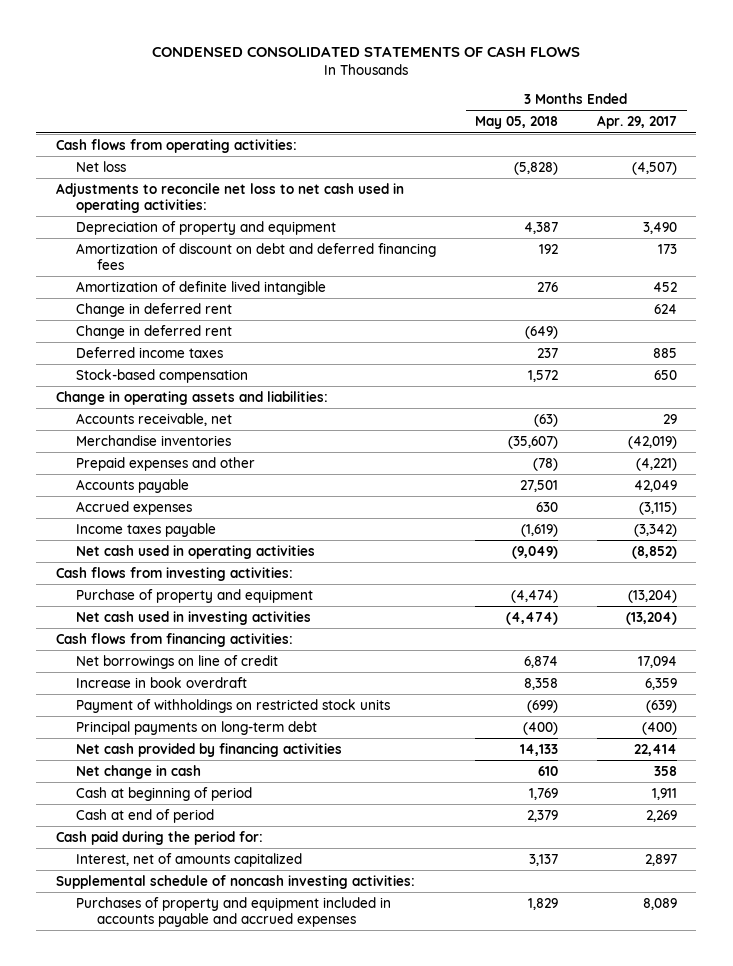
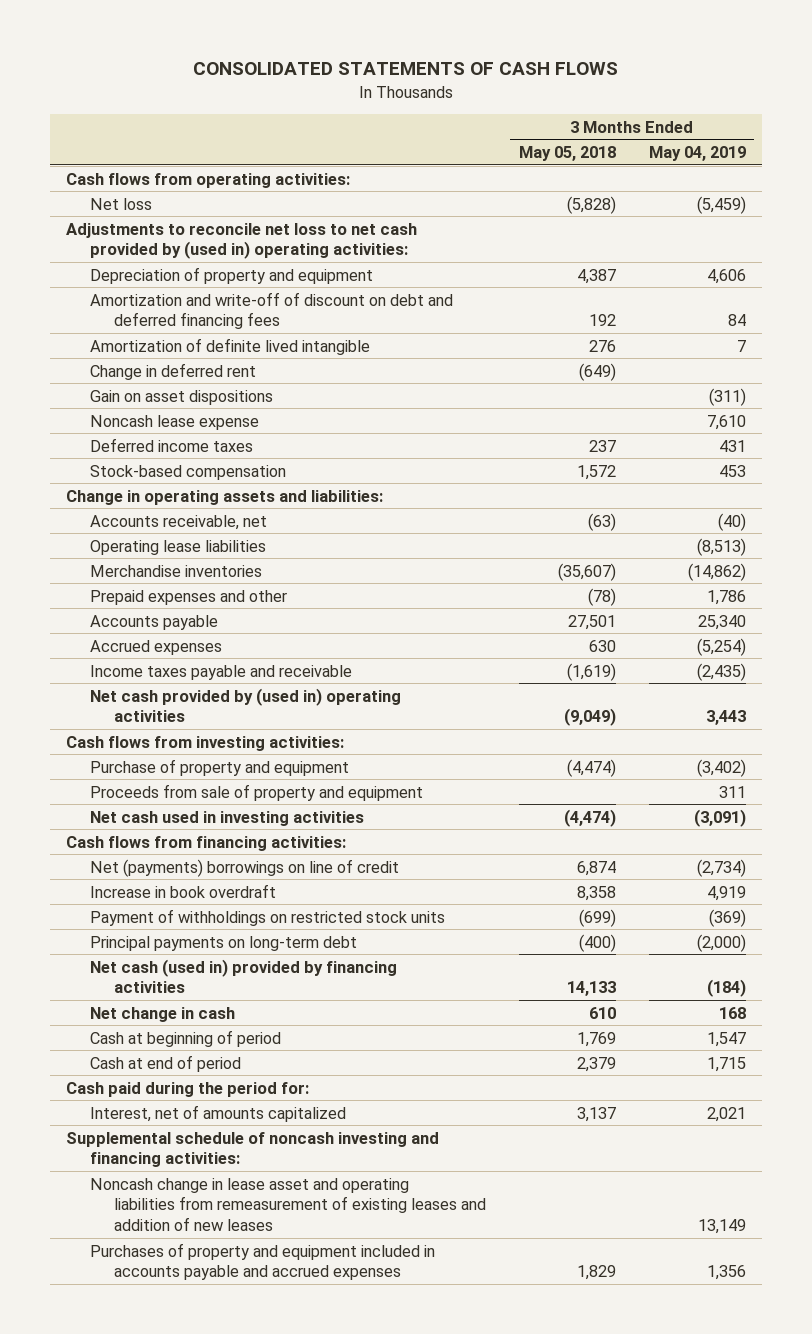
[152,45,581,57] CONDENSED CONSOLIDATED STATEMENTS OF CASH FLOWS -> [192,62,618,76] CONSOLIDATED STATEMENTS OF CASH FLOWS
[597,115,678,130] Apr. 29, 2017 -> none
none -> [648,146,746,162] May 04, 2019
[55,182,404,213] Adjustments to reconcile net loss to net cash used in operating activities: -> [66,222,418,260] Adjustments to reconcile net loss to net cash provided by (used in) operating activities:
[76,242,437,270] Amortization of discount on debt and deferred financing fees -> [90,291,454,330] Amortization and write-off of discount on debt and deferred financing fees
[76,302,233,317] Change in deferred rent -> none
none -> [90,389,274,405] Gain on asset dispositions
none -> [90,414,260,430] Noncash lease expense
none -> [90,539,267,555] Operating lease liabilities
[76,522,217,537] Income taxes payable -> [90,664,353,680] Income taxes payable and receivable
[76,544,316,559] Net cash used in operating activities -> [90,687,402,723] Net cash provided by (used in) operating activities
none -> [90,783,424,801] Proceeds from sale of property and equipment
[76,654,279,669] Net borrowings on line of credit -> [90,858,400,877] Net (payments) borrowings on line of credit
[76,742,343,757] Net cash provided by financing activities -> [90,958,398,994] Net cash (used in) provided by financing activities
[55,874,415,889] Supplemental schedule of noncash investing activities: -> [66,1131,440,1168] Supplemental schedule of noncash investing and financing activities:
none -> [90,1177,486,1232] Noncash change in lease asset and operating liabilities from remeasurement of existing leases and addition of new leases

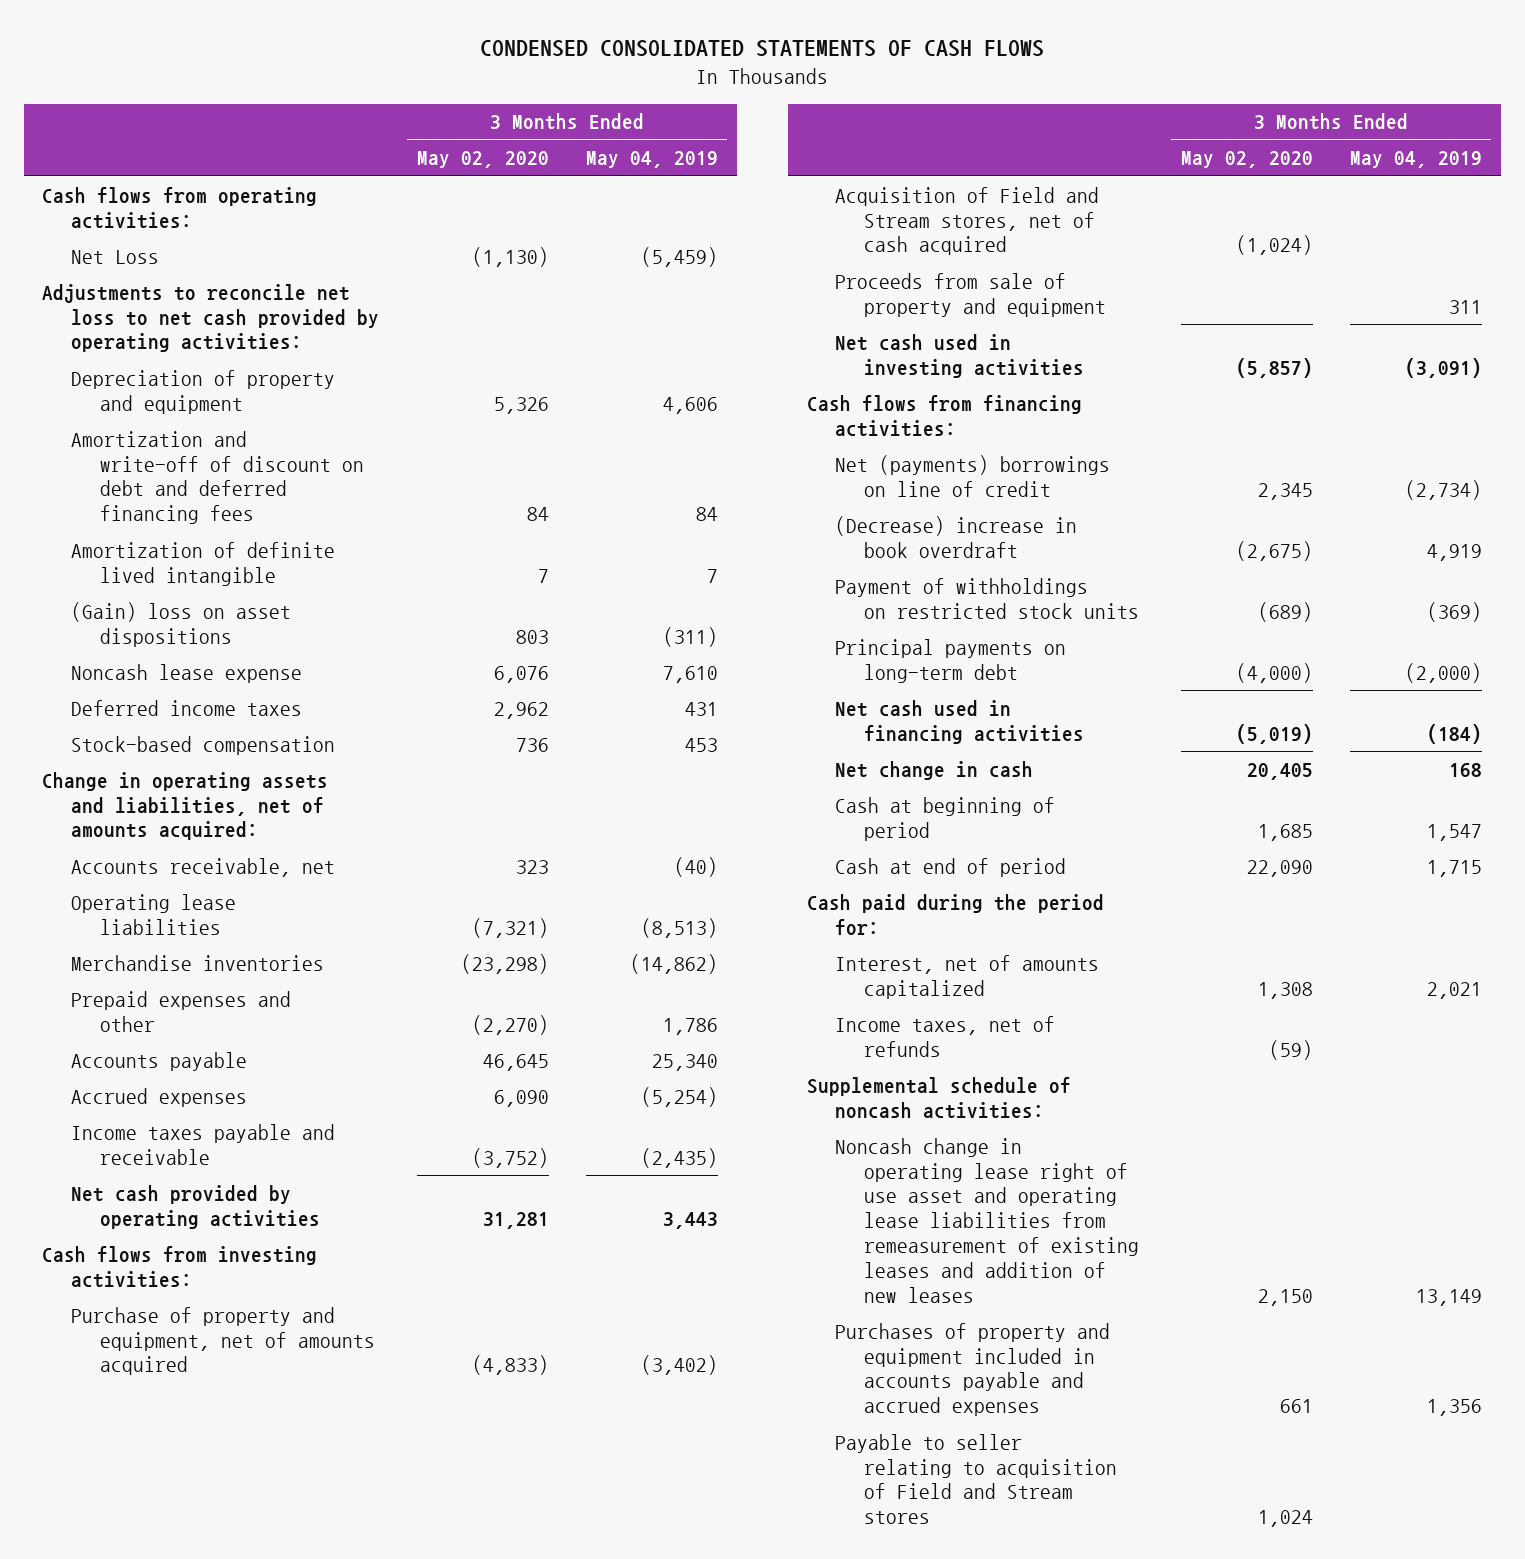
[192,62,618,76] CONSOLIDATED STATEMENTS OF CASH FLOWS -> [480,40,1045,58] CONDENSED CONSOLIDATED STATEMENTS OF CASH FLOWS
[518,146,616,162] May 05, 2018 -> none
none -> [416,151,549,169] May 02, 2020
[90,197,153,210] Net loss -> [71,249,160,264] Net Loss
[66,222,418,260] Adjustments to reconcile net loss to net cash provided by (used in) operating activities: -> [42,283,380,353] Adjustments to reconcile net loss to net cash provided by operating activities:
[90,362,257,380] Change in deferred rent -> none
[90,389,274,405] Gain on asset dispositions -> [71,601,292,647] (Gain) loss on asset dispositions
[66,489,384,505] Change in operating assets and liabilities: -> [42,771,329,841] Change in operating assets and liabilities, net of amounts acquired:
[90,687,402,723] Net cash provided by (used in) operating activities -> [71,1184,321,1229] Net cash provided by operating activities
[90,758,350,776] Purchase of property and equipment -> [71,1306,376,1376] Purchase of property and equipment, net of amounts acquired
none -> [835,186,1100,256] Acquisition of Field and Stream stores, net of cash acquired
[90,883,277,898] Increase in book overdraft -> [835,515,1078,558] (Decrease) increase in book overdraft
[90,958,398,994] Net cash (used in) provided by financing activities -> [835,699,1085,744] Net cash used in financing activities
none -> [835,1015,1056,1057] Income taxes, net of refunds
[66,1131,440,1168] Supplemental schedule of noncash investing and financing activities: -> [806,1076,1071,1119] Supplemental schedule of noncash activities:
[90,1177,486,1232] Noncash change in lease asset and operating liabilities from remeasurement of existing leases and addition of new leases -> [835,1137,1140,1303] Noncash change in operating lease right of use asset and operating lease liabilities from remeasurement of existing leases and addition of new leases
none -> [835,1433,1118,1525] Payable to seller relating to acquisition of Field and Stream stores

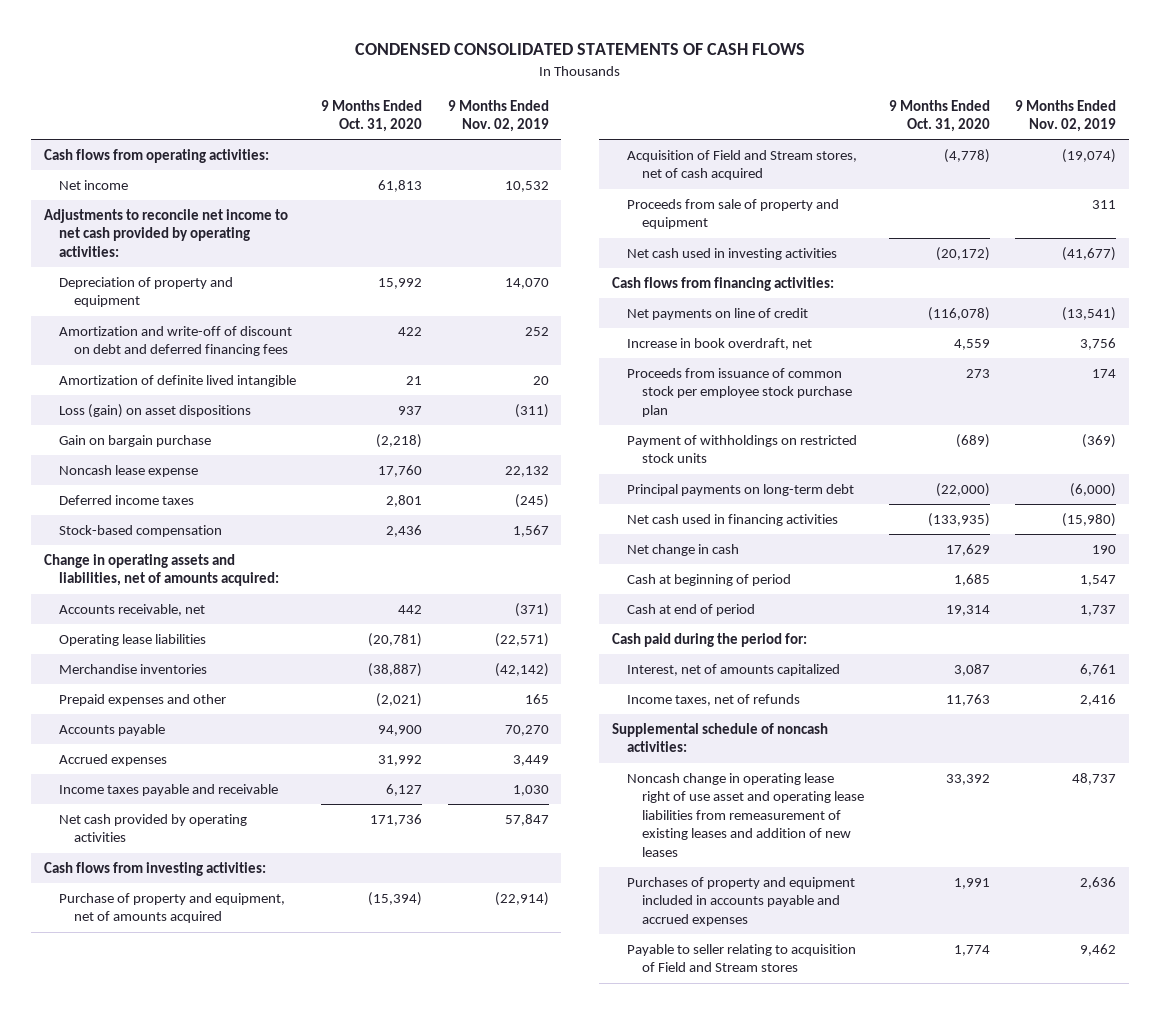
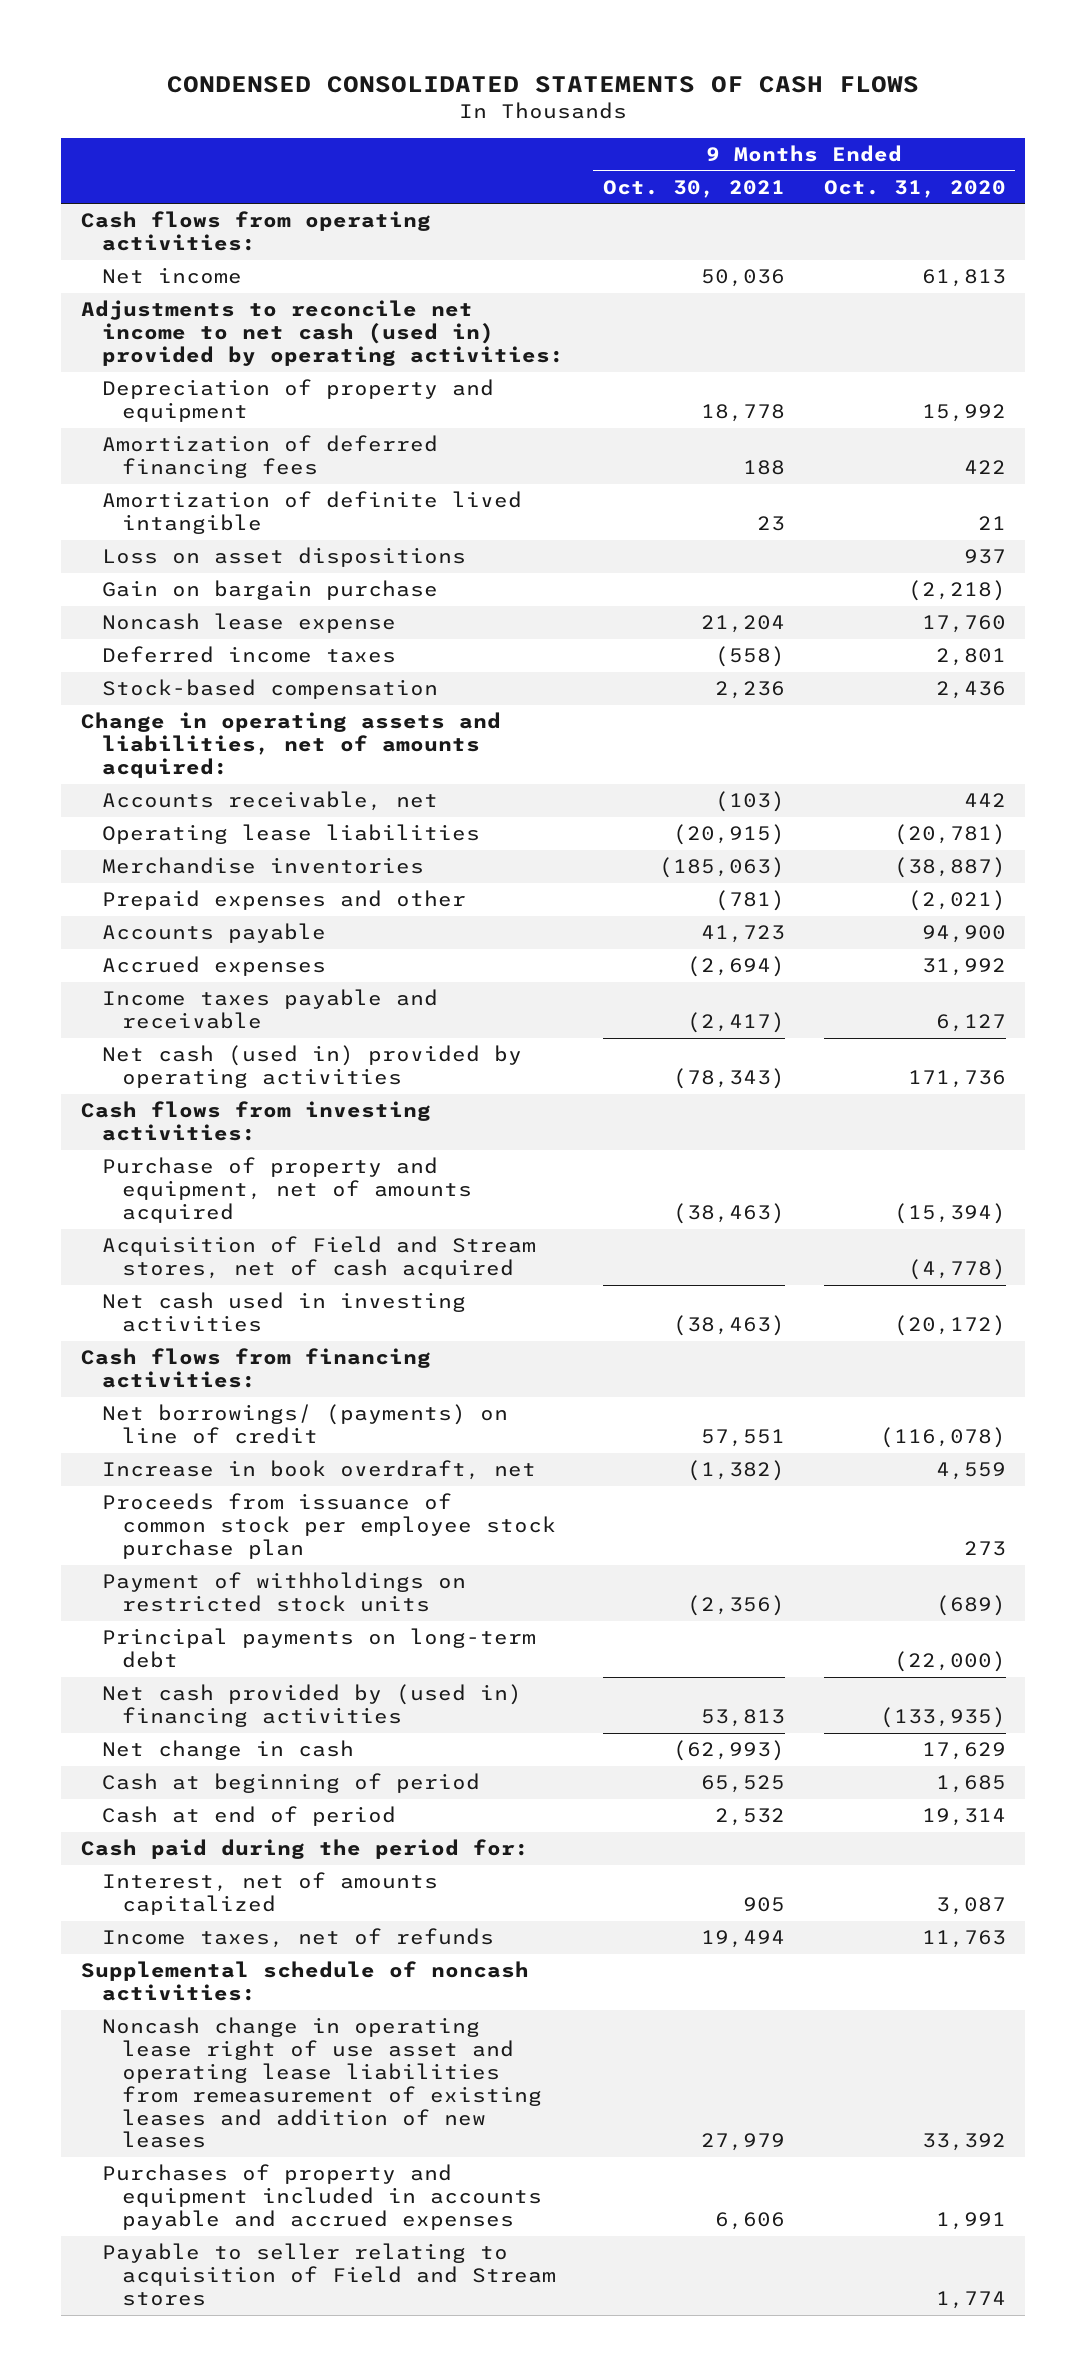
[447,99,549,133] 9 Months Ended Nov. 02, 2019 -> none
none -> [602,179,785,198] Oct. 30, 2021
[44,209,289,257] Adjustments to reconcile net income to net cash provided by operating activities: -> [80,300,564,366] Adjustments to reconcile net income to net cash (used in) provided by operating activities:
[59,326,293,357] Amortization and write-off of discount on debt and deferred financing fees -> [101,435,438,479] Amortization of deferred financing fees
[59,404,252,419] Loss (gain) on asset dispositions -> [101,547,466,568] Loss on asset dispositions
[59,814,248,843] Net cash provided by operating activities -> [101,1045,522,1089] Net cash (used in) provided by operating activities
[626,199,839,230] Proceeds from sale of property and equipment -> none
[626,308,808,321] Net payments on line of credit -> [101,1404,508,1445] Net borrowings/ (payments) on line of credit
[626,514,838,527] Net cash used in financing activities -> [101,1684,522,1728] Net cash provided by (used in) financing activities

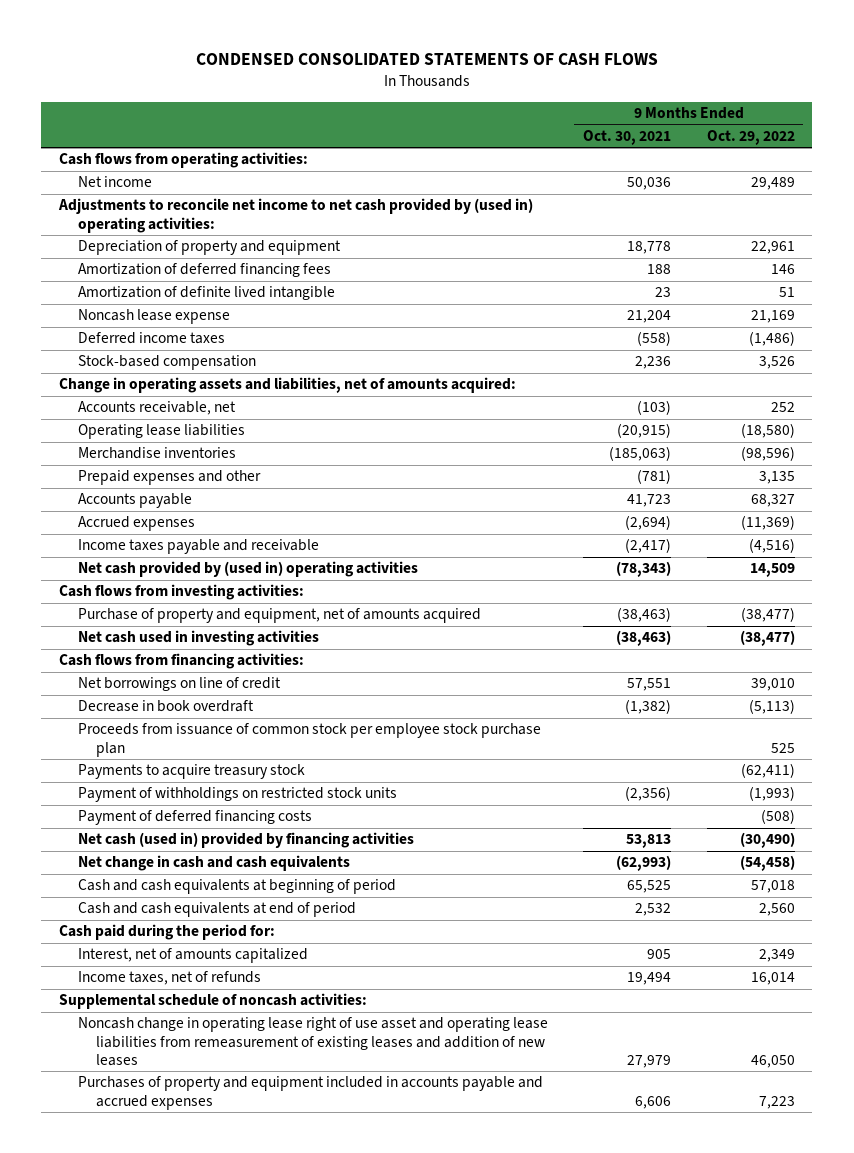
[823,179,1006,198] Oct. 31, 2020 -> none
none -> [706,129,795,145] Oct. 29, 2022
[80,300,564,366] Adjustments to reconcile net income to net cash (used in) provided by operating activities: -> [58,198,534,233] Adjustments to reconcile net income to net cash provided by (used in) operating activities:
[101,547,466,568] Loss on asset dispositions -> none
[101,580,438,601] Gain on bargain purchase -> none
[101,1045,522,1089] Net cash (used in) provided by operating activities -> [77,561,418,578] Net cash provided by (used in) operating activities
[101,1236,536,1280] Acquisition of Field and Stream stores, net of cash acquired -> none
[101,1404,508,1445] Net borrowings/ (payments) on line of credit -> [77,677,281,692] Net borrowings on line of credit
[101,1460,536,1481] Increase in book overdraft, net -> [77,700,254,713] Decrease in book overdraft
none -> [77,764,305,780] Payments to acquire treasury stock
[101,1628,536,1669] Principal payments on long-term debt -> none
none -> [77,810,312,826] Payment of deferred financing costs
[101,1684,522,1728] Net cash provided by (used in) financing activities -> [77,832,414,849] Net cash (used in) provided by financing activities
[101,1740,354,1761] Net change in cash -> [77,855,350,872] Net change in cash and cash equivalents
[101,1773,480,1794] Cash at beginning of period -> [77,879,396,895] Cash and cash equivalents at beginning of period
[101,1806,396,1827] Cash at end of period -> [77,902,356,918] Cash and cash equivalents at end of period
[101,2243,557,2306] Payable to seller relating to acquisition of Field and Stream stores -> none

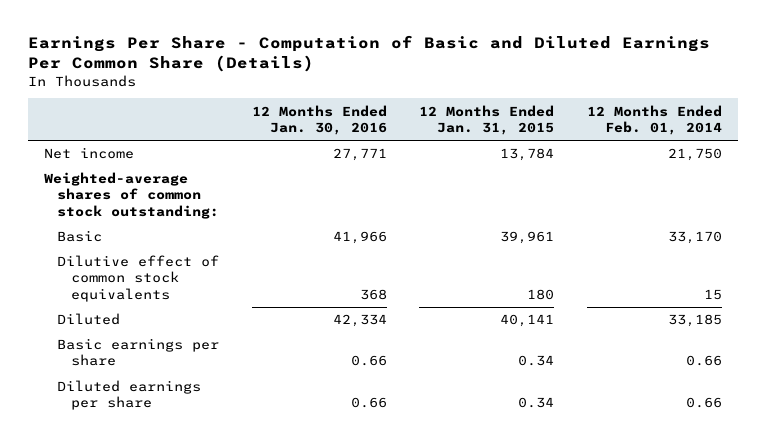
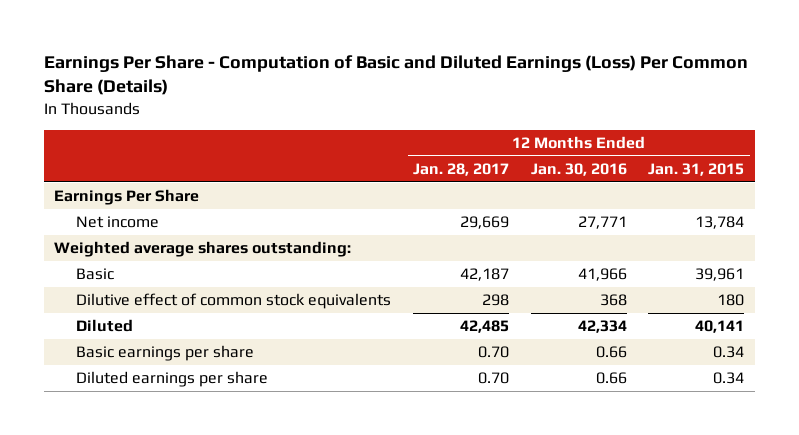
[27,34,710,73] Earnings Per Share - Computation of Basic and Diluted Earnings Per Common Share (Details) -> [43,55,748,96] Earnings Per Share - Computation of Basic and Diluted Earnings (Loss) Per Common Share (Details)
[586,104,722,135] 12 Months Ended Feb. 01, 2014 -> none
none -> [413,162,510,176] Jan. 28, 2017
none -> [54,189,200,206] Earnings Per Share
[44,172,220,219] Weighted-average shares of common stock outstanding: -> [54,241,352,258] Weighted average shares outstanding:

